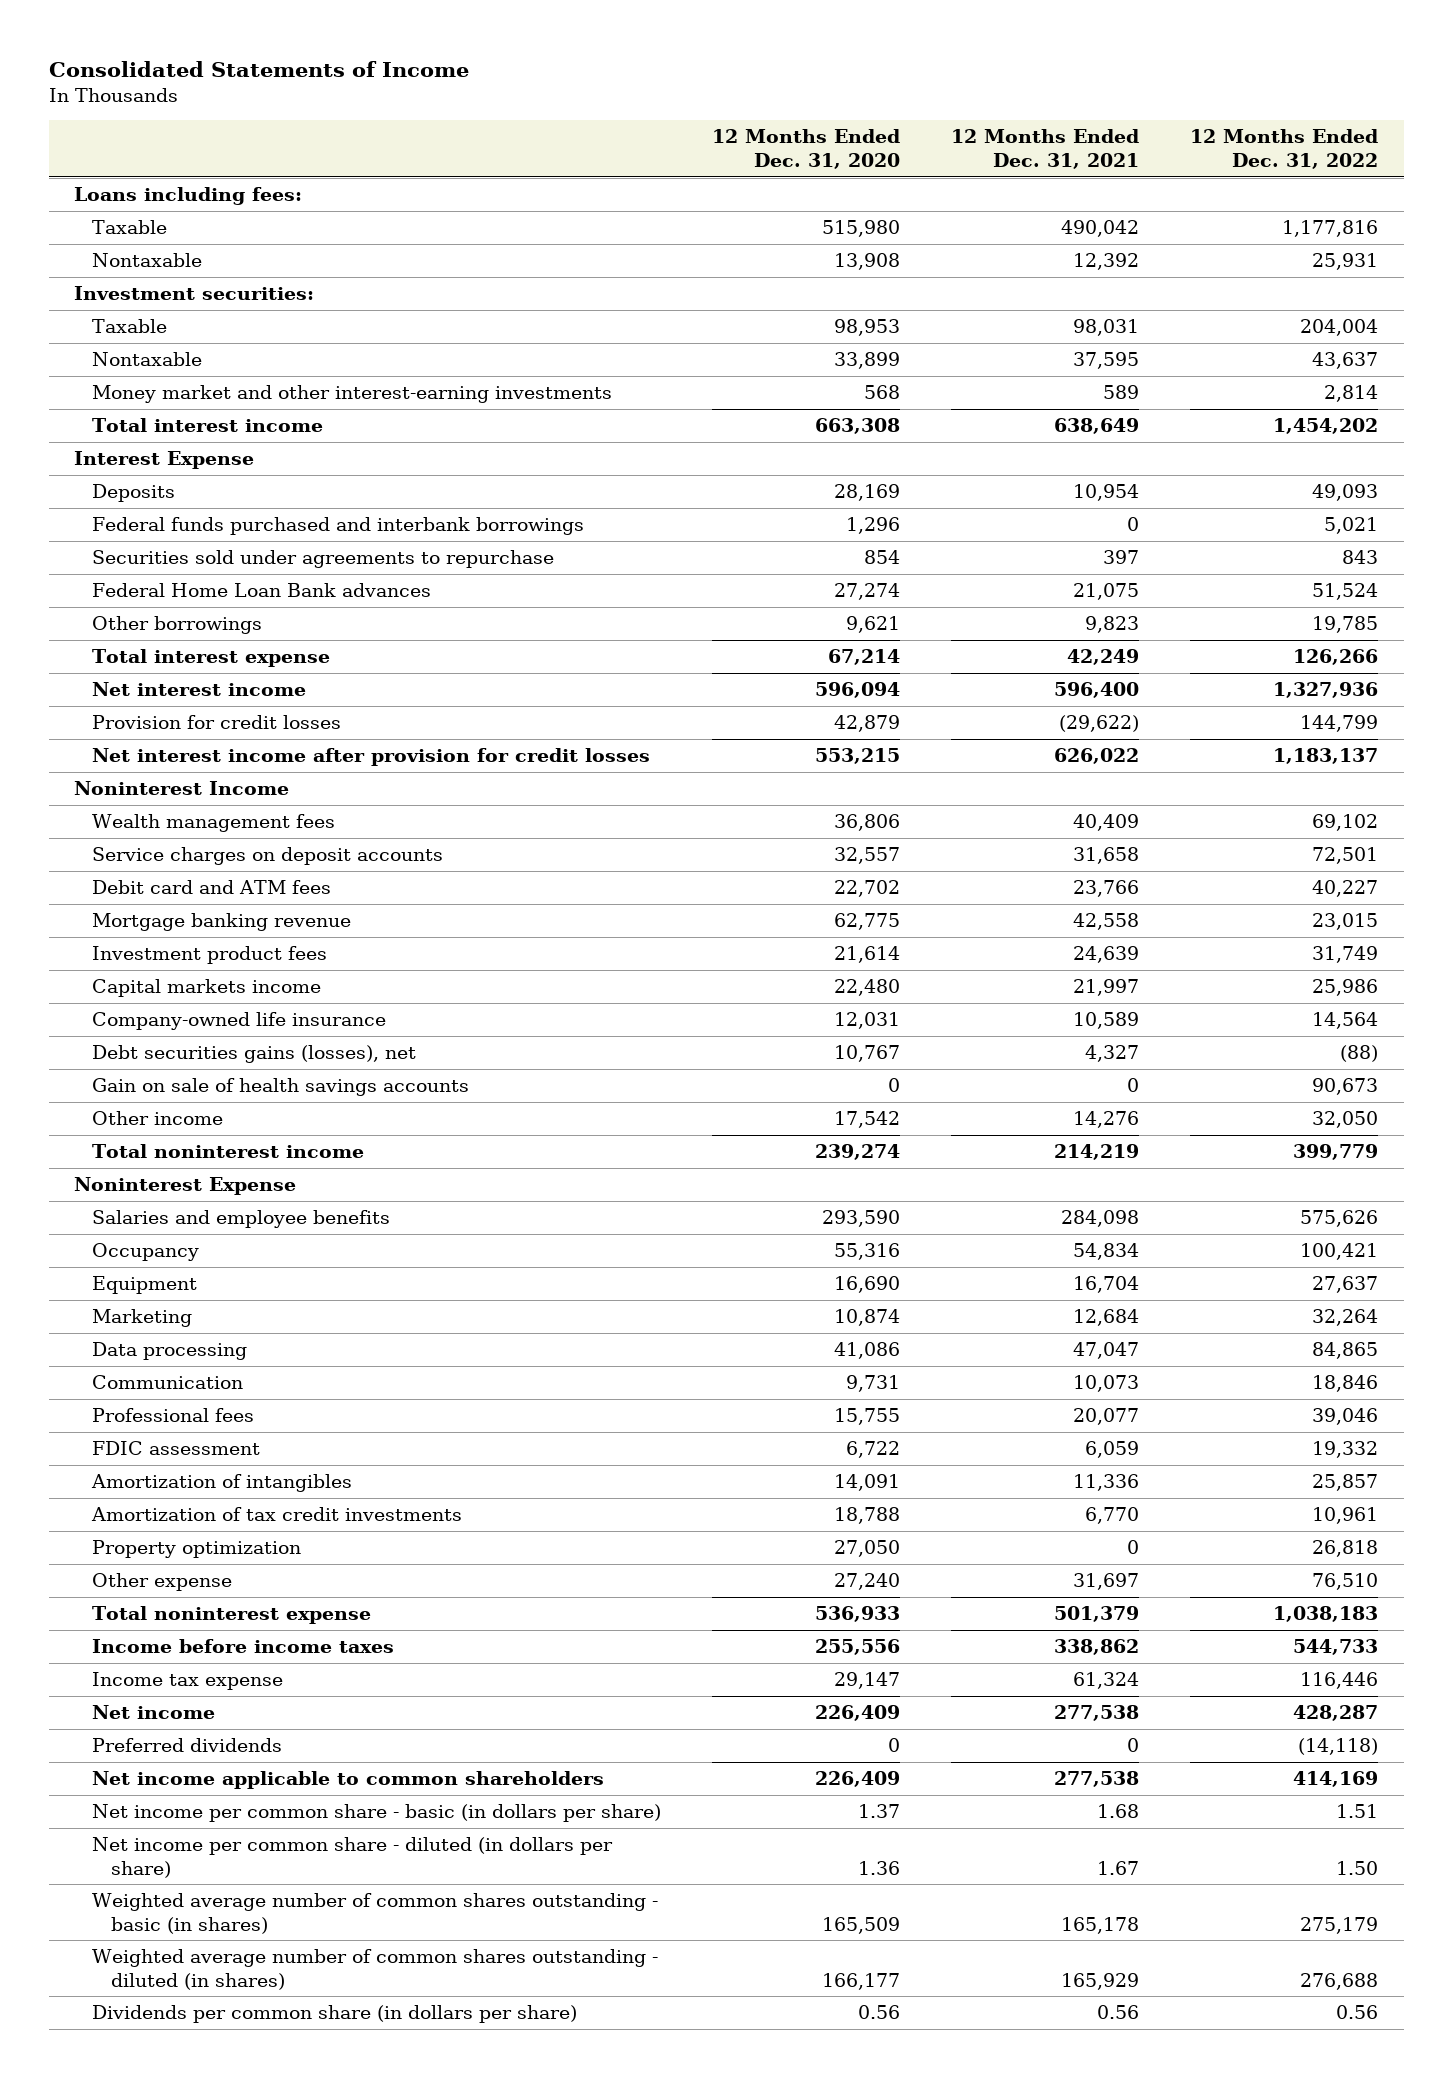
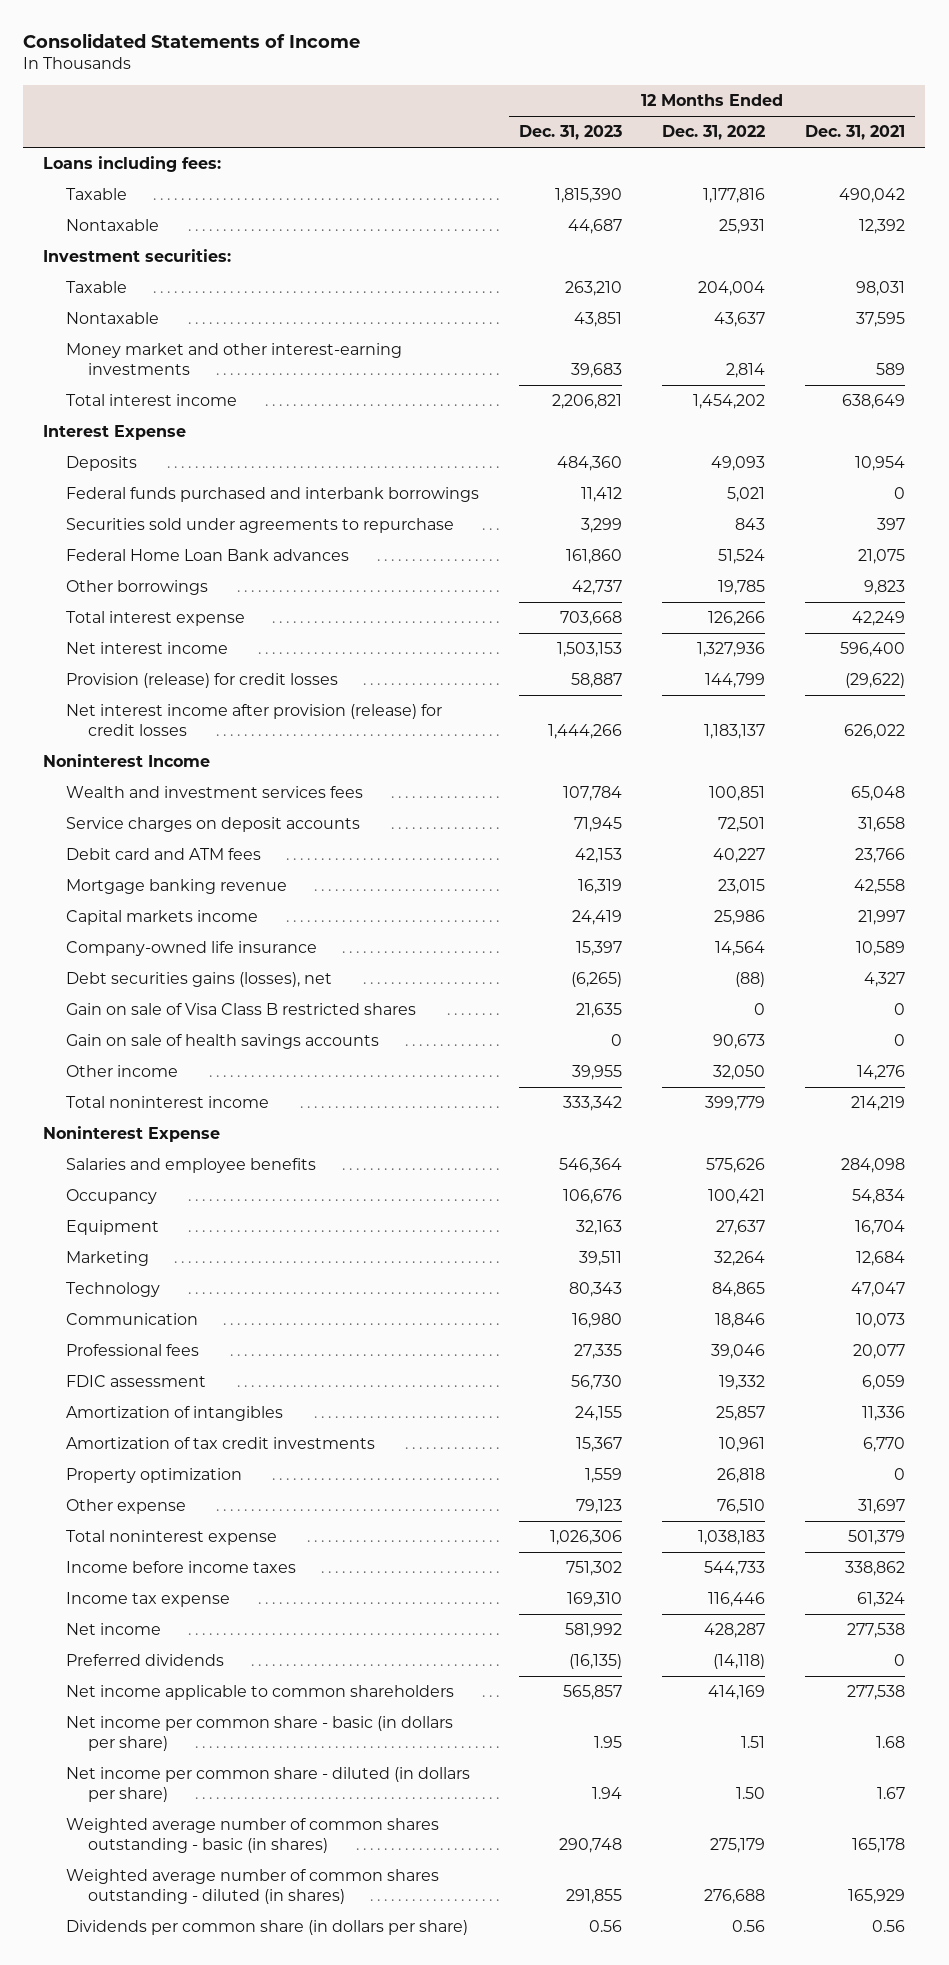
[712,129,901,170] 12 Months Ended Dec. 31, 2020 -> none
none -> [519,125,623,141] Dec. 31, 2023
[92,715,342,730] Provision for credit losses -> [65,673,338,689] Provision (release) for credit losses
[92,748,651,767] Net interest income after provision for credit losses -> [65,704,442,737] Net interest income after provision (release) for credit losses
[92,814,336,833] Wealth management fees -> [65,786,363,799] Wealth and investment services fees
[1073,814,1140,832] 40,409 -> [851,786,906,802] 65,048
[1312,814,1379,832] 69,102 -> [709,786,766,802] 100,851
[92,946,328,965] Investment product fees -> none
none -> [65,1003,416,1016] Gain on sale of Visa Class B restricted shares
[92,1342,248,1361] Data processing -> [65,1282,160,1298] Technology

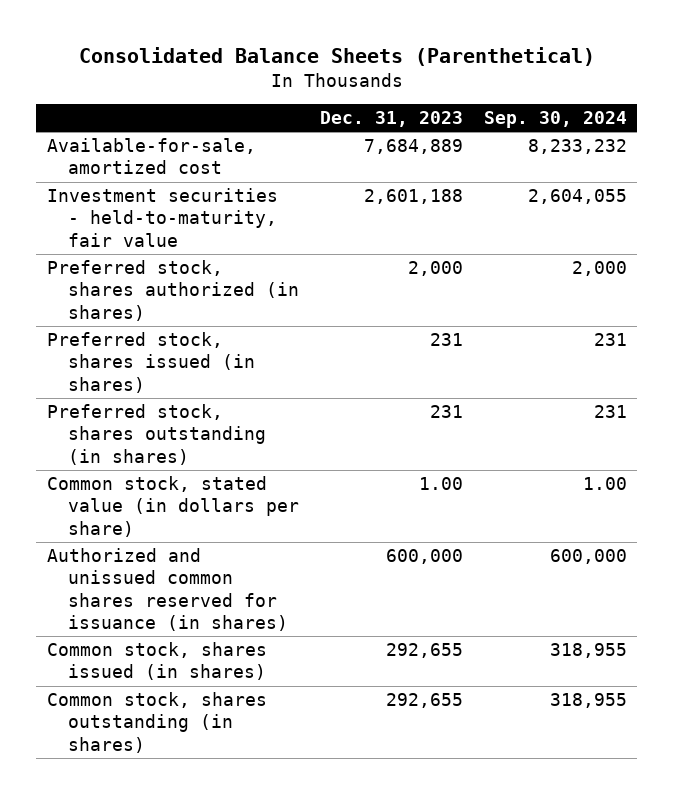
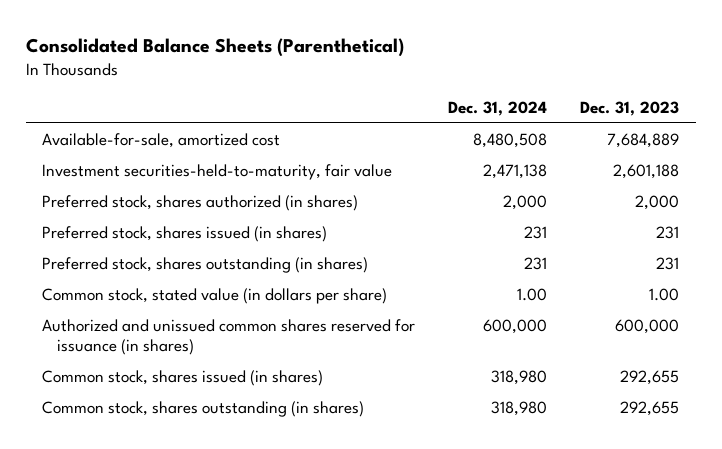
[483,111,627,129] Sep. 30, 2024 -> none
none -> [448,100,548,116] Dec. 31, 2024
[46,188,278,247] Investment securities - held-to-maturity, fair value -> [42,164,393,181] Investment securities-held-to-maturity, fair value

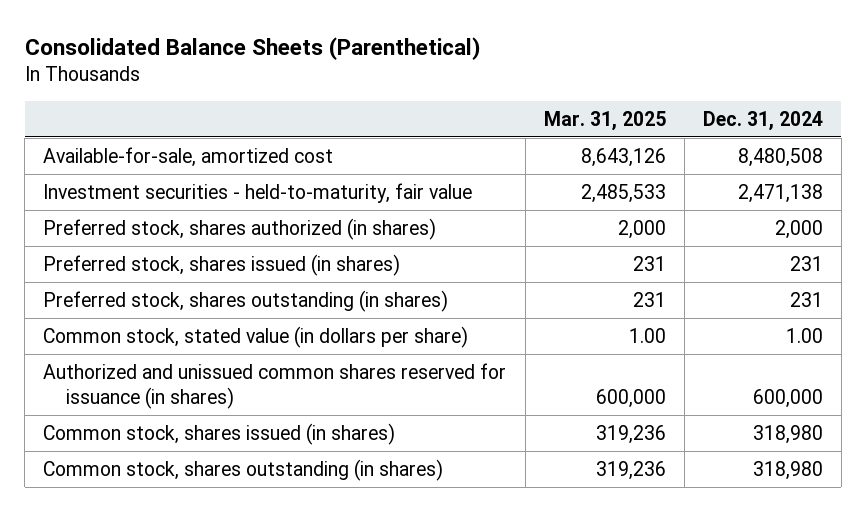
[580,100,680,116] Dec. 31, 2023 -> none
none -> [543,110,666,131] Mar. 31, 2025
[42,164,393,181] Investment securities-held-to-maturity, fair value -> [43,183,473,204] Investment securities - held-to-maturity, fair value

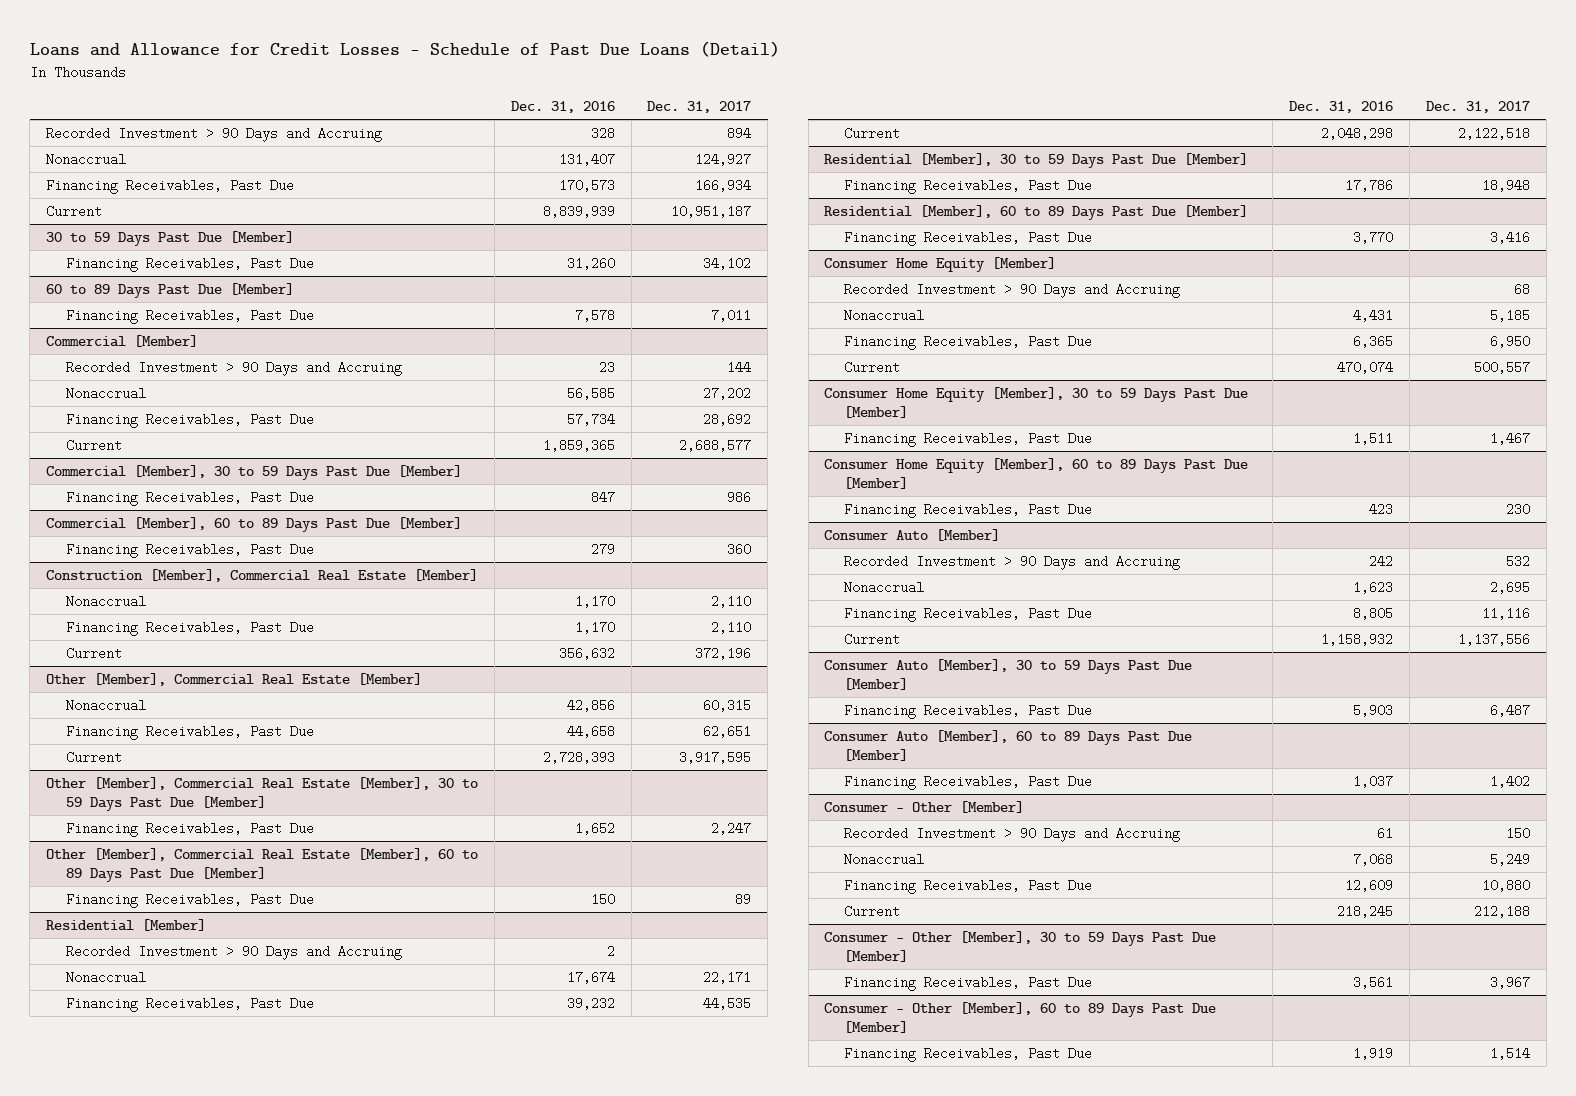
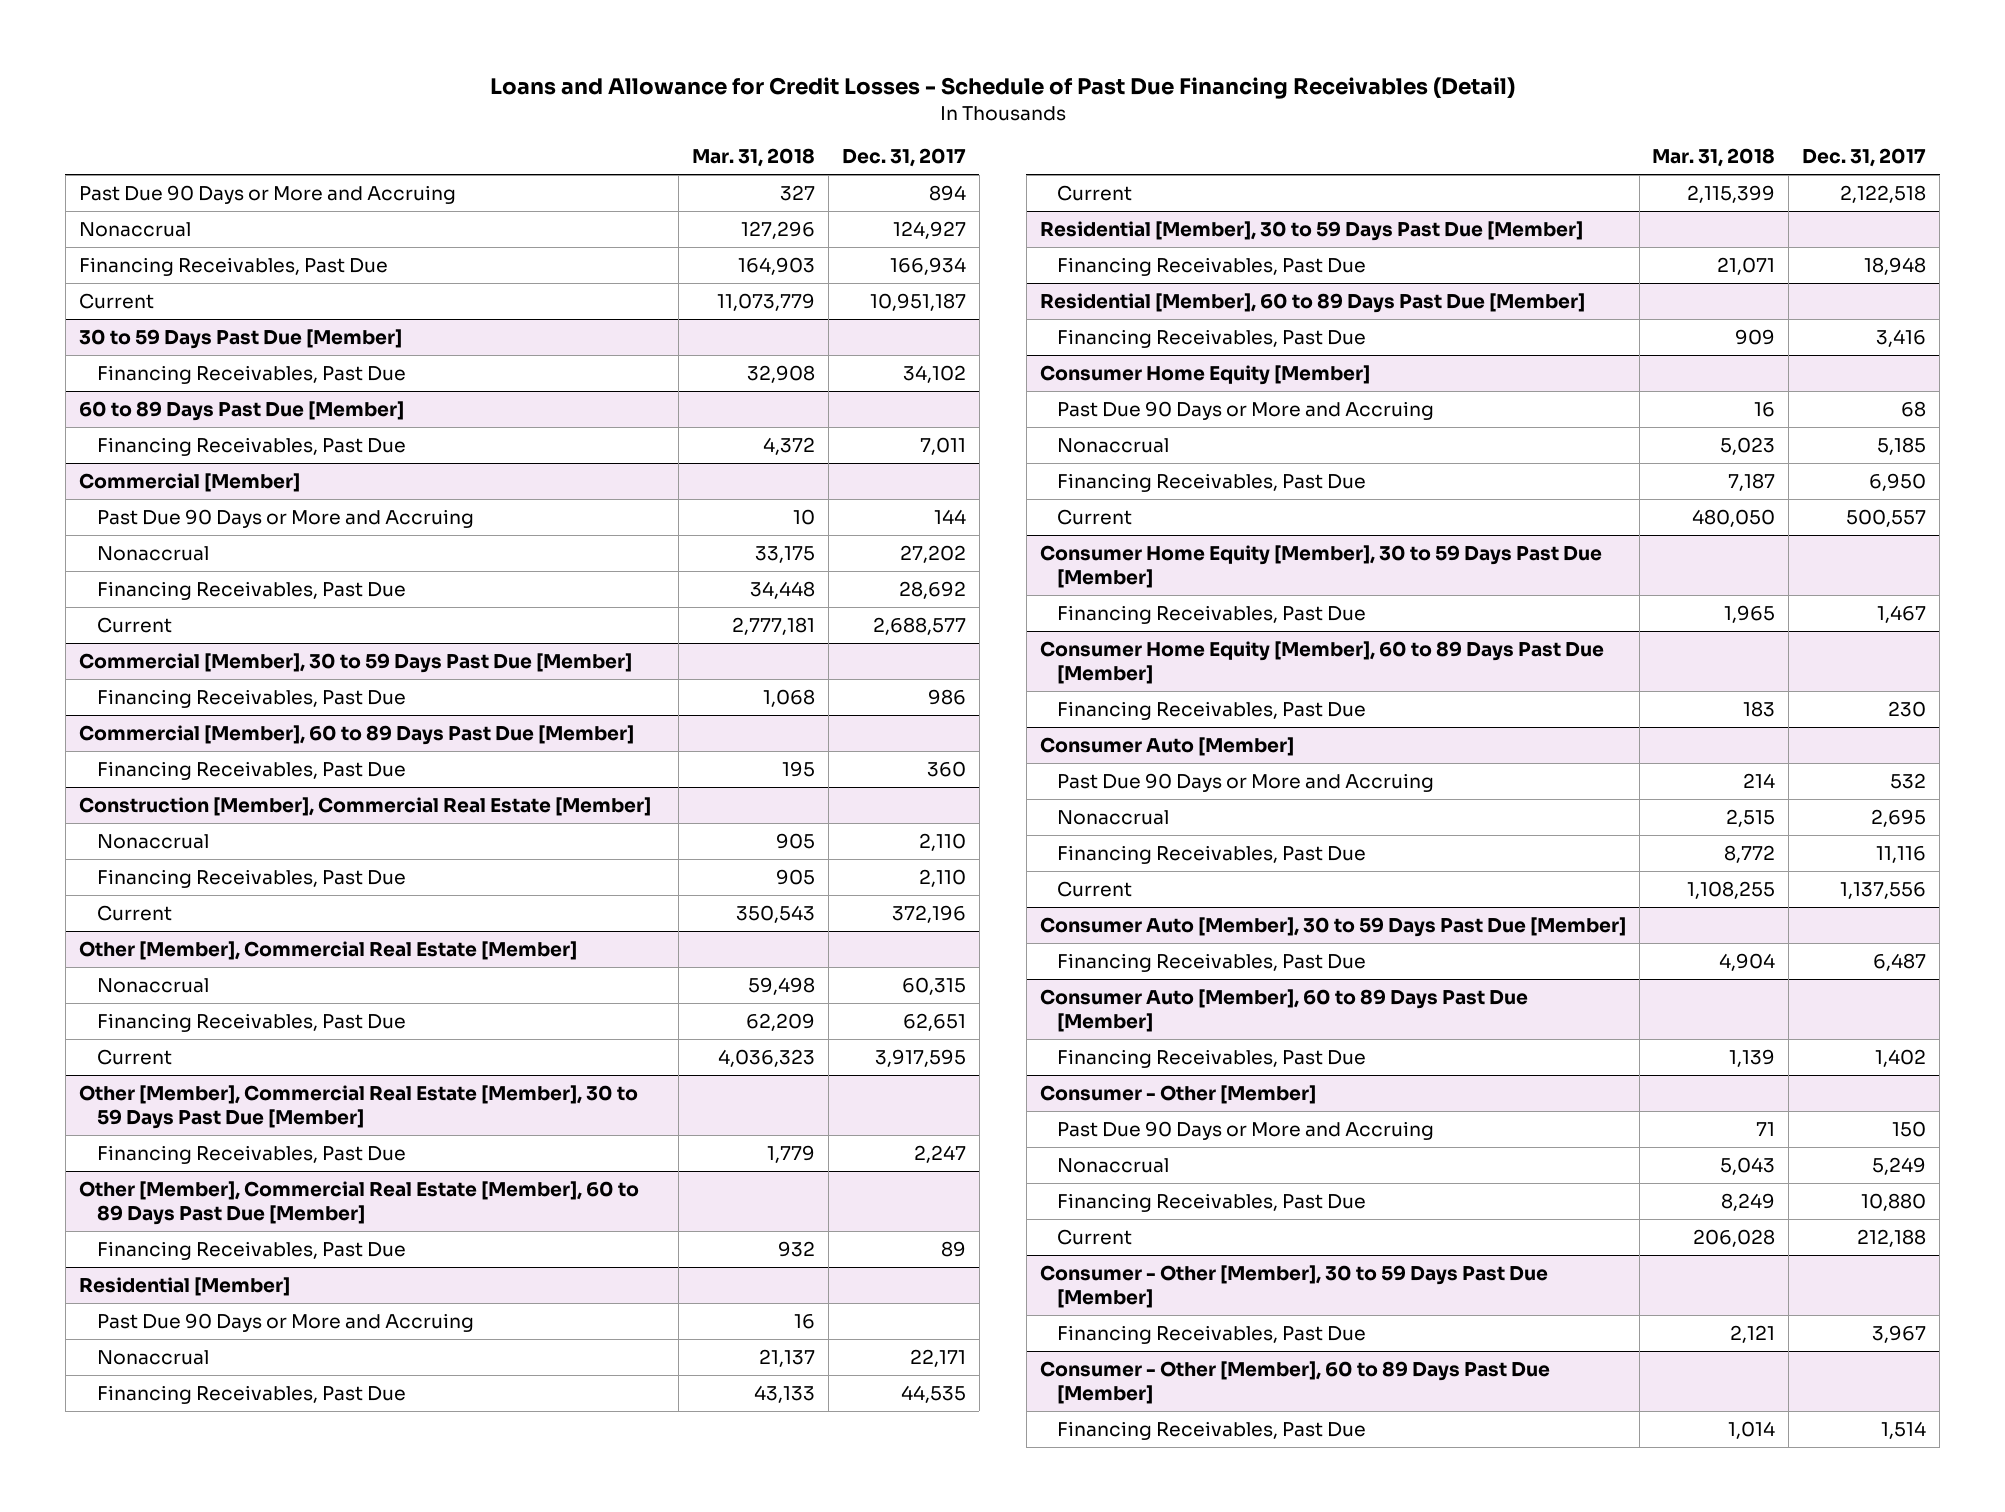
[29,40,780,57] Loans and Allowance for Credit Losses - Schedule of Past Due Loans (Detail) -> [489,77,1515,100] Loans and Allowance for Credit Losses - Schedule of Past Due Financing Receivables (Detail)
[510,101,615,114] Dec. 31, 2016 -> none
none -> [691,148,815,168] Mar. 31, 2018
[46,127,383,143] Recorded Investment > 90 Days and Accruing -> [78,184,456,204] Past Due 90 Days or More and Accruing
[65,361,402,377] Recorded Investment > 90 Days and Accruing -> [96,508,474,528] Past Due 90 Days or More and Accruing
[65,945,402,961] Recorded Investment > 90 Days and Accruing -> [96,1312,474,1332] Past Due 90 Days or More and Accruing
[844,283,1181,299] Recorded Investment > 90 Days and Accruing -> [1057,400,1435,420] Past Due 90 Days or More and Accruing
[844,555,1181,571] Recorded Investment > 90 Days and Accruing -> [1057,772,1435,792] Past Due 90 Days or More and Accruing
[844,827,1181,843] Recorded Investment > 90 Days and Accruing -> [1057,1120,1435,1140] Past Due 90 Days or More and Accruing

